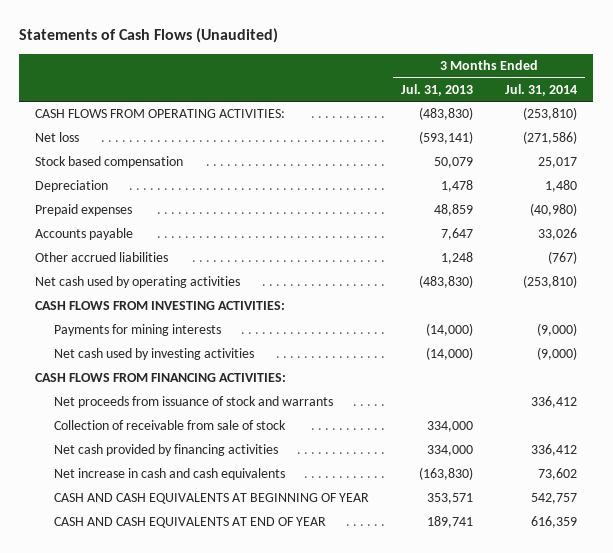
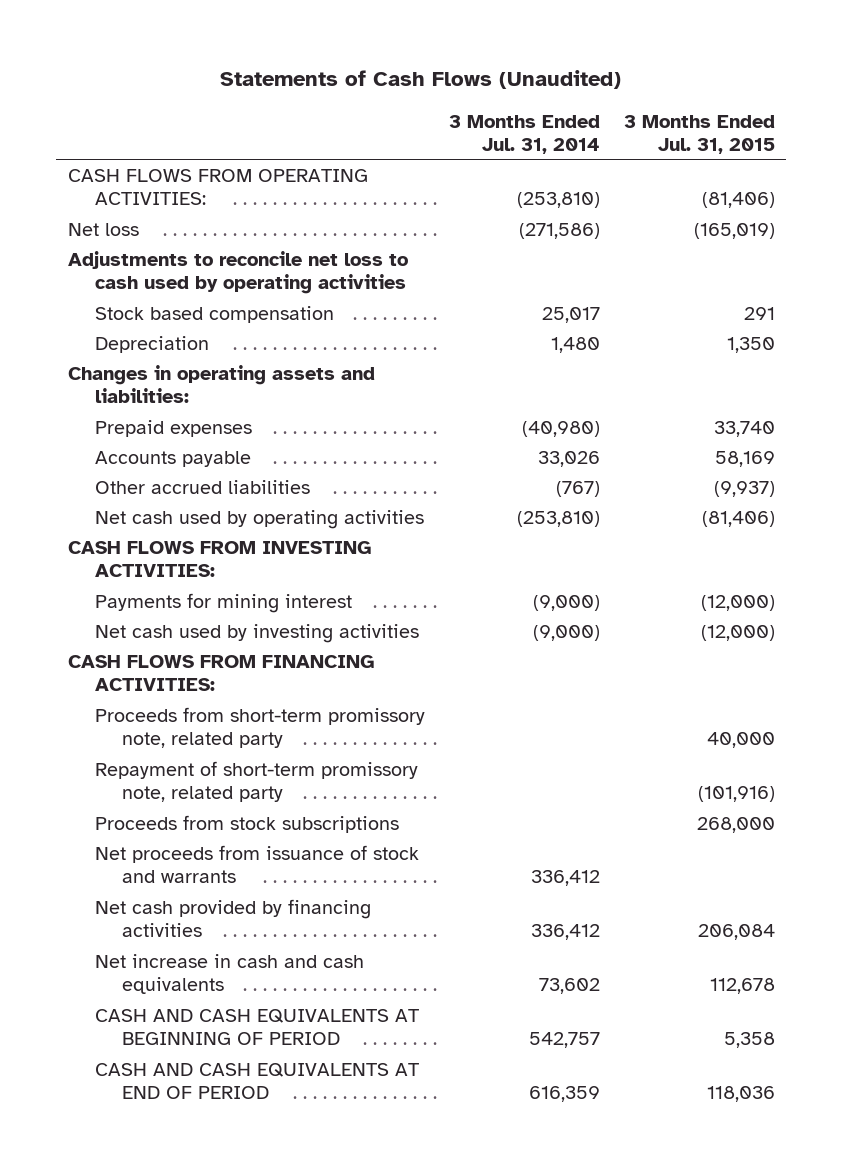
[401,83,474,96] Jul. 31, 2013 -> none
none -> [623,114,775,154] 3 Months Ended Jul. 31, 2015
none -> [68,250,409,294] Adjustments to reconcile net loss to cash used by operating activities
none -> [68,364,376,403] Changes in operating assets and liabilities:
[53,324,221,337] Payments for mining interests -> [95,592,353,613] Payments for mining interest
none -> [95,706,426,748] Proceeds from short-term promissory note, related party
none -> [95,760,419,802] Repayment of short-term promissory note, related party
none -> [95,814,400,833] Proceeds from stock subscriptions
[53,420,286,431] Collection of receivable from sale of stock -> none
[53,493,369,505] CASH AND CASH EQUIVALENTS AT BEGINNING OF YEAR -> [95,1008,420,1045] CASH AND CASH EQUIVALENTS AT BEGINNING OF PERIOD
[53,517,326,529] CASH AND CASH EQUIVALENTS AT END OF YEAR -> [95,1062,420,1099] CASH AND CASH EQUIVALENTS AT END OF PERIOD

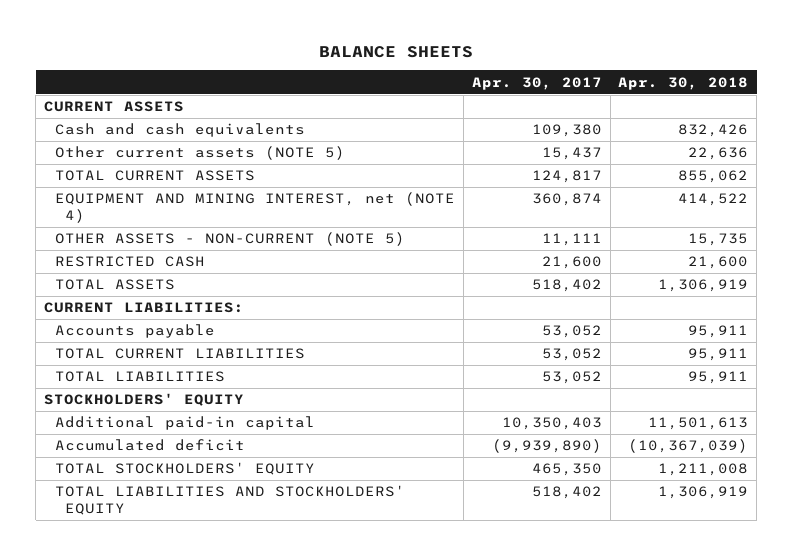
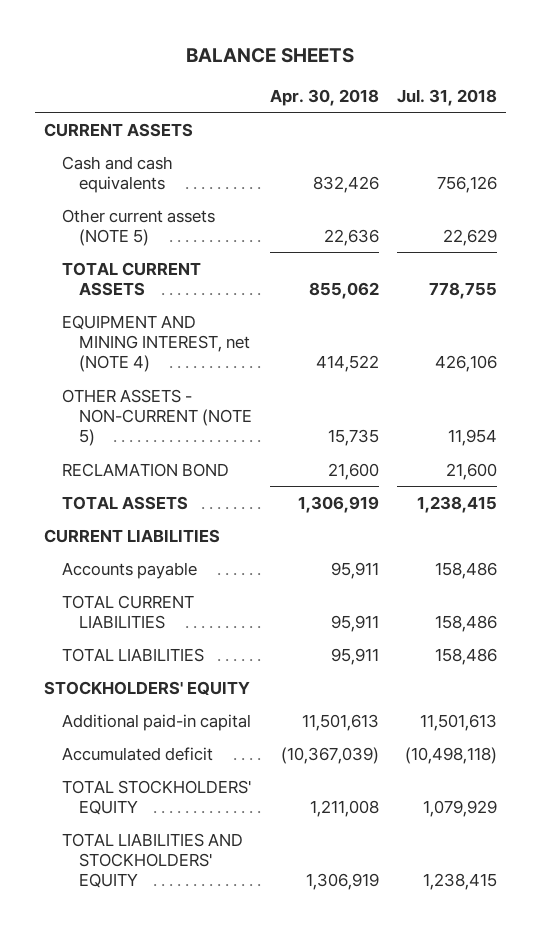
[471,76,602,90] Apr. 30, 2017 -> none
none -> [396,88,497,106] Jul. 31, 2018
[54,256,205,268] RESTRICTED CASH -> [61,462,229,477] RECLAMATION BOND
[44,302,245,314] CURRENT LIABILITIES: -> [44,528,221,543] CURRENT LIABILITIES

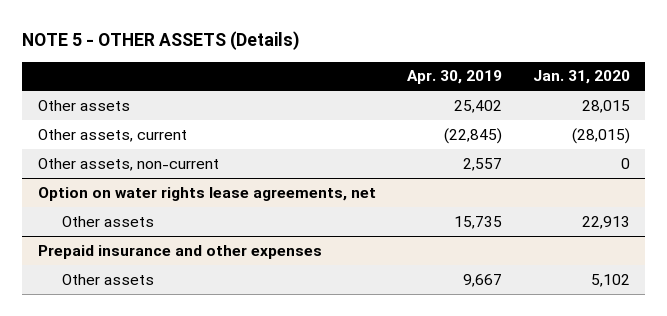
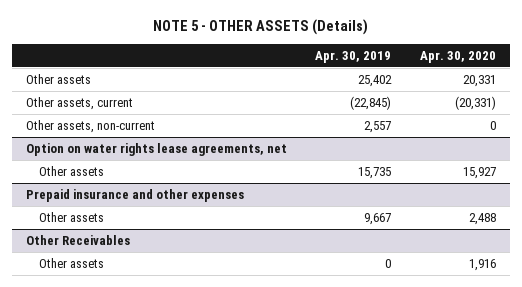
[532,70,630,85] Jan. 31, 2020 -> none
none -> [419,51,496,64] Apr. 30, 2020
none -> [25,234,130,245] Other Receivables
none -> [39,257,105,268] Other assets

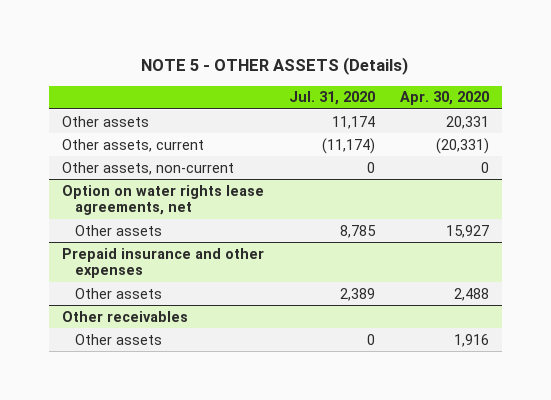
[315,51,392,64] Apr. 30, 2019 -> none
none -> [288,91,375,106] Jul. 31, 2020
[25,234,130,245] Other Receivables -> [61,310,188,322] Other receivables

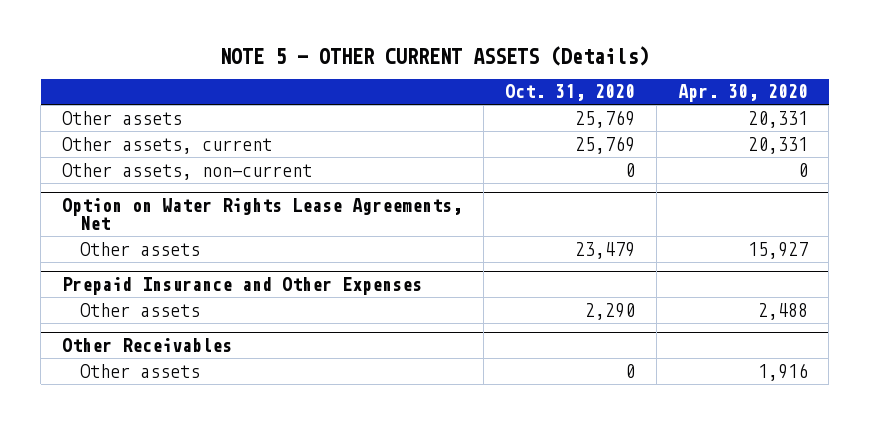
[141,57,409,76] NOTE 5 - OTHER ASSETS (Details) -> [219,45,649,66] NOTE 5 - OTHER CURRENT ASSETS (Details)
[288,91,375,106] Jul. 31, 2020 -> none
none -> [504,84,635,102] Oct. 31, 2020
[435,137,489,154] (20,331) -> [747,136,808,154] 20,331
[61,184,264,216] Option on water rights lease agreements, net -> [62,197,463,231] Option on Water Rights Lease Agreements, Net
[61,247,264,279] Prepaid insurance and other expenses -> [62,276,423,295] Prepaid Insurance and Other Expenses
[61,310,188,322] Other receivables -> [62,337,233,352] Other Receivables

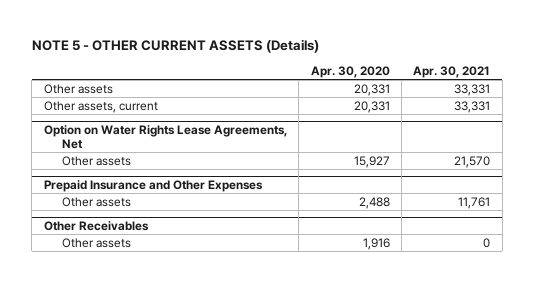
[504,84,635,102] Oct. 31, 2020 -> none
none -> [413,65,491,78] Apr. 30, 2021
[62,162,313,180] Other assets, non-current -> none

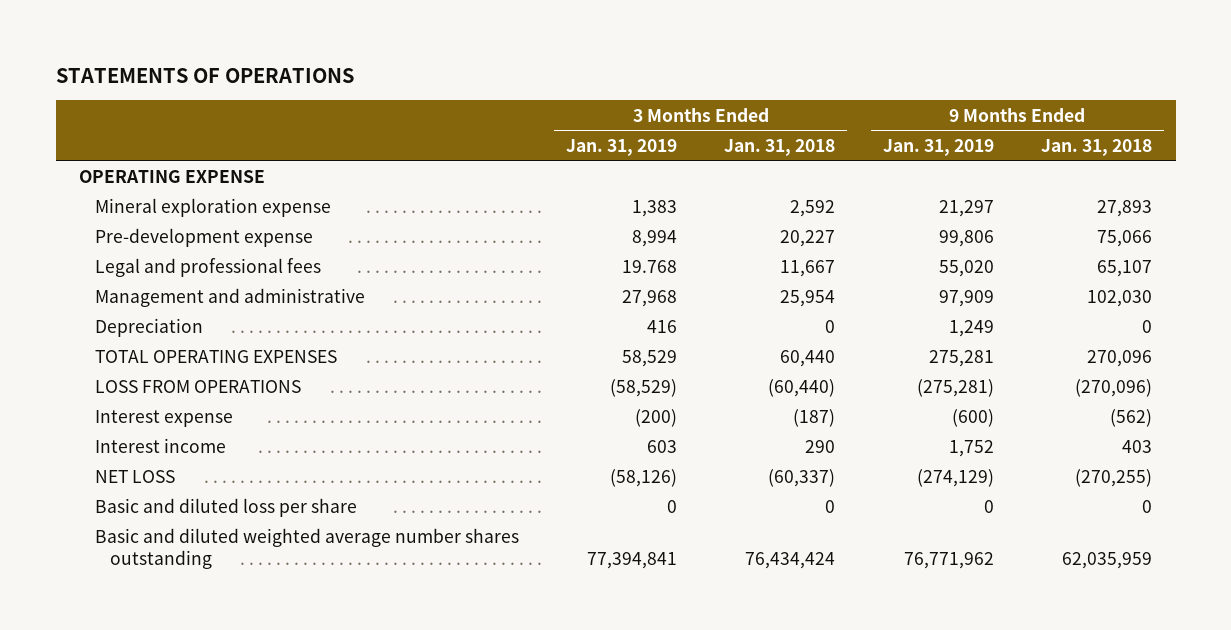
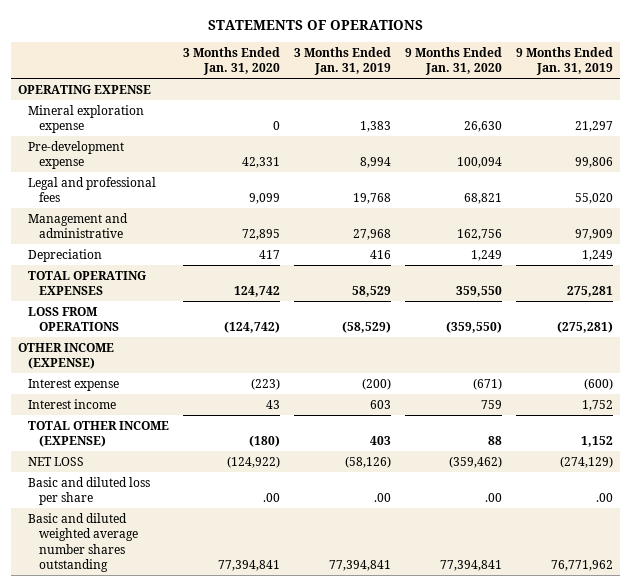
[724,138,836,156] Jan. 31, 2018 -> none
[1040,138,1152,156] Jan. 31, 2018 -> none
none -> [183,46,281,75] 3 Months Ended Jan. 31, 2020
none -> [405,46,503,75] 9 Months Ended Jan. 31, 2020
[621,260,677,274] 19.768 -> [353,193,392,205] 19,768
none -> [18,342,115,370] OTHER INCOME (EXPENSE)
none -> [28,420,170,448] TOTAL OTHER INCOME (EXPENSE)
[666,500,677,514] 0 -> [374,493,392,503] .00
[983,500,994,514] 0 -> [596,493,614,503] .00

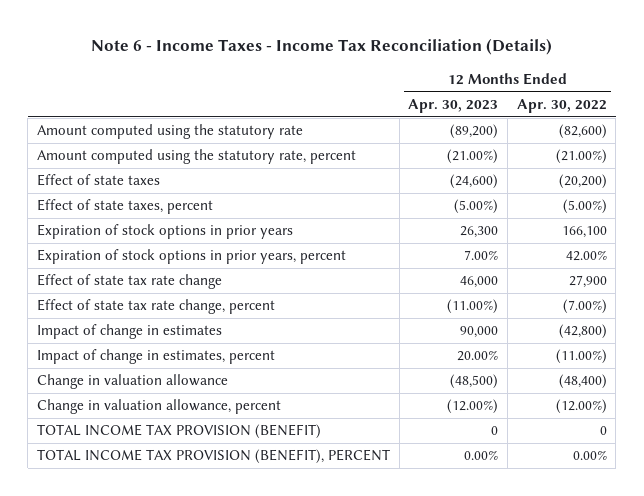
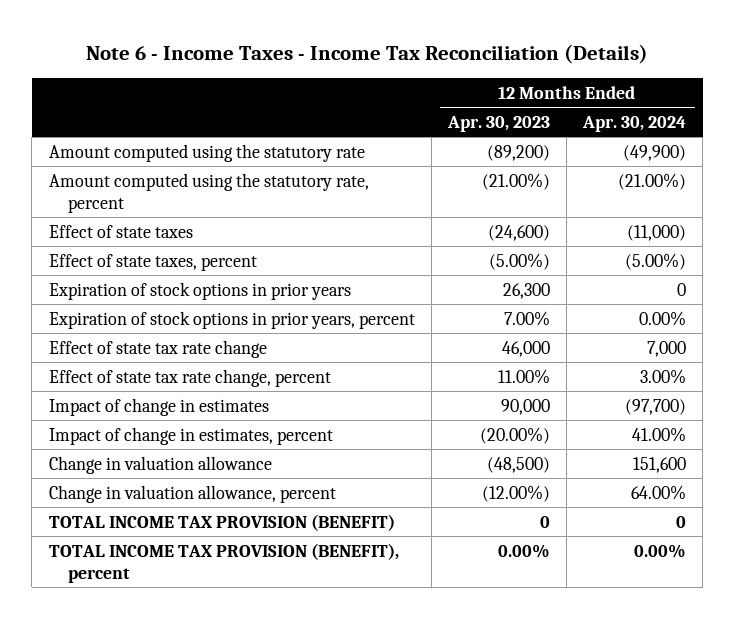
[516,98,607,113] Apr. 30, 2022 -> none
none -> [582,115,687,132] Apr. 30, 2024
[447,299,499,315] (11.00%) -> [497,368,550,384] 11.00%
[457,350,499,362] 20.00% -> [479,426,550,444] (20.00%)
[37,449,391,465] TOTAL INCOME TAX PROVISION (BENEFIT), PERCENT -> [48,542,399,583] TOTAL INCOME TAX PROVISION (BENEFIT), percent

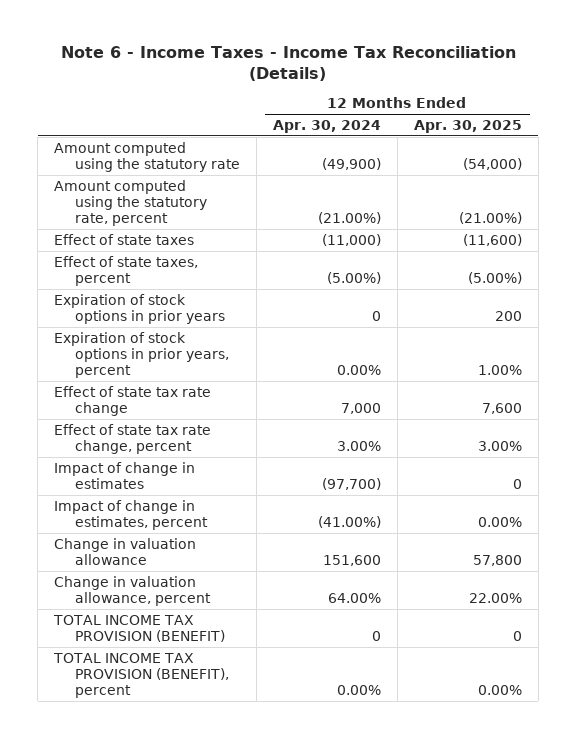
[446,115,550,132] Apr. 30, 2023 -> none
none -> [413,119,522,133] Apr. 30, 2025
[632,426,687,442] 41.00% -> [318,515,382,528] (41.00%)

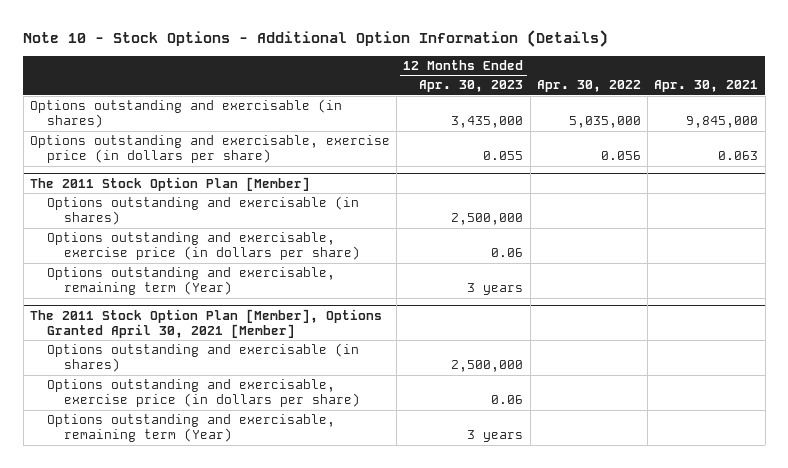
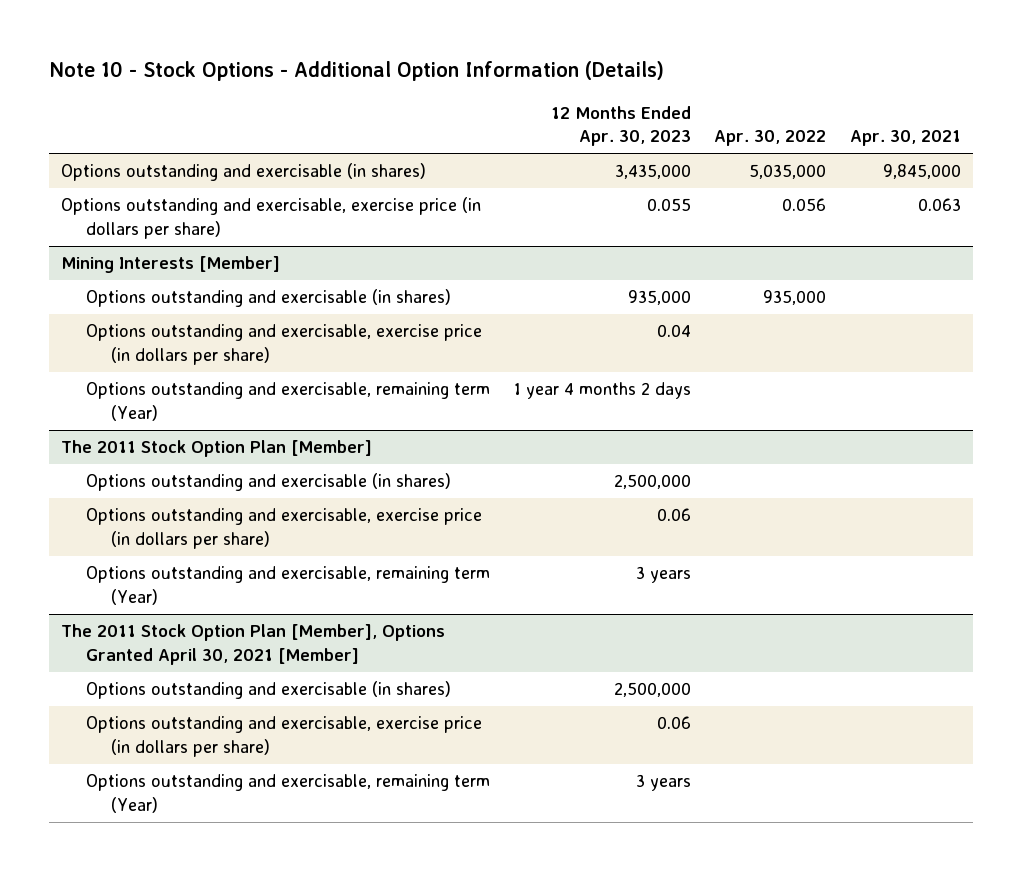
none -> [61,256,281,274] Mining Interests [Member]
none -> [85,289,451,308] Options outstanding and exercisable (in shares)
none -> [85,324,482,365] Options outstanding and exercisable, exercise price (in dollars per share)
none -> [85,382,490,421] Options outstanding and exercisable, remaining term (Year)

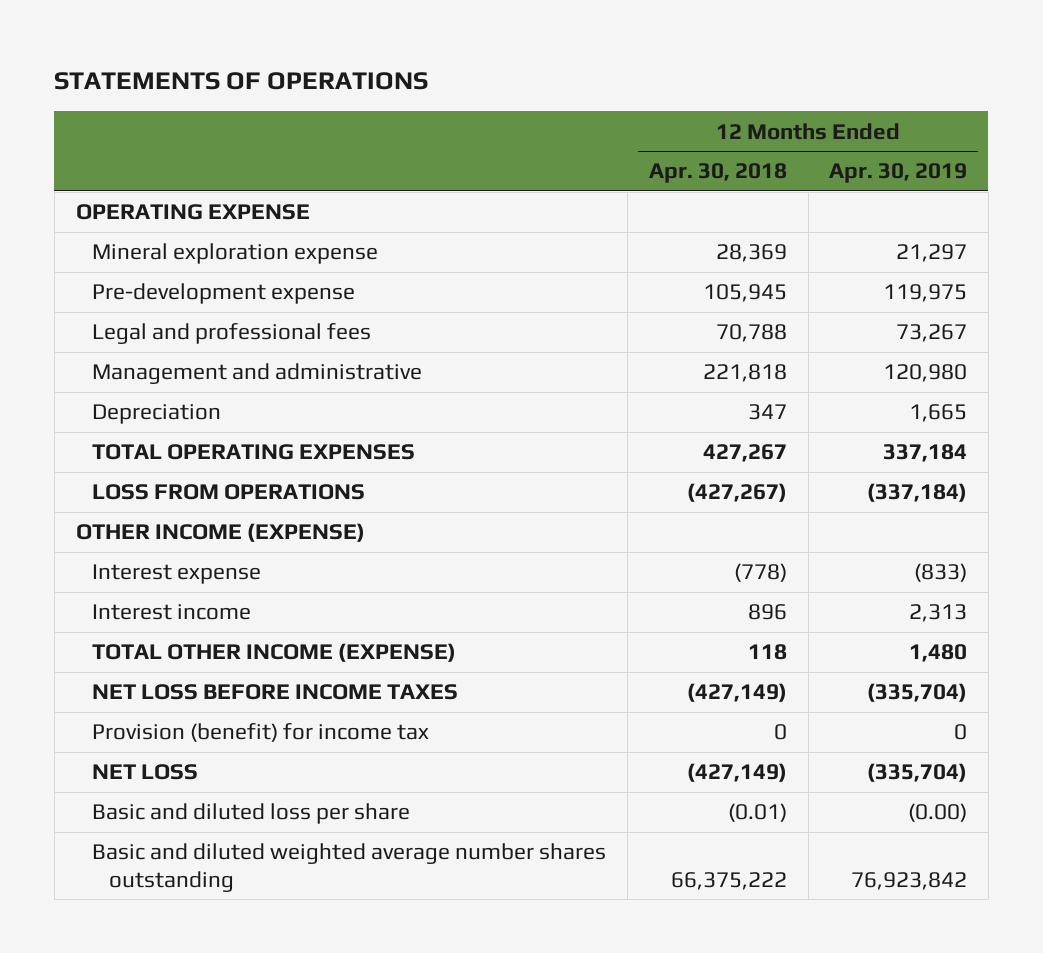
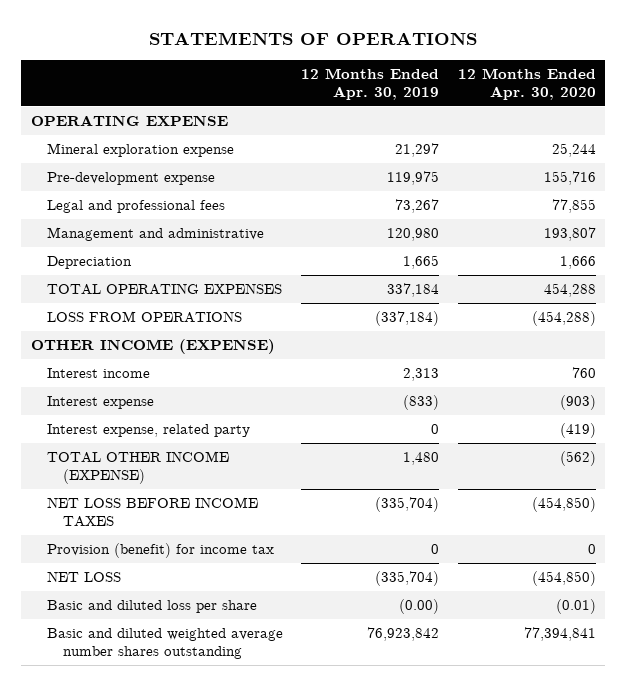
[648,163,787,184] Apr. 30, 2018 -> none
none -> [457,68,596,101] 12 Months Ended Apr. 30, 2020
[92,564,262,585] Interest expense -> [46,396,154,410] Interest expense
none -> [46,424,250,438] Interest expense, related party

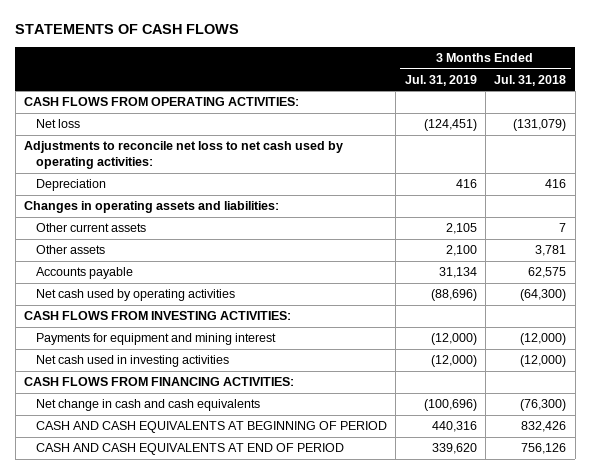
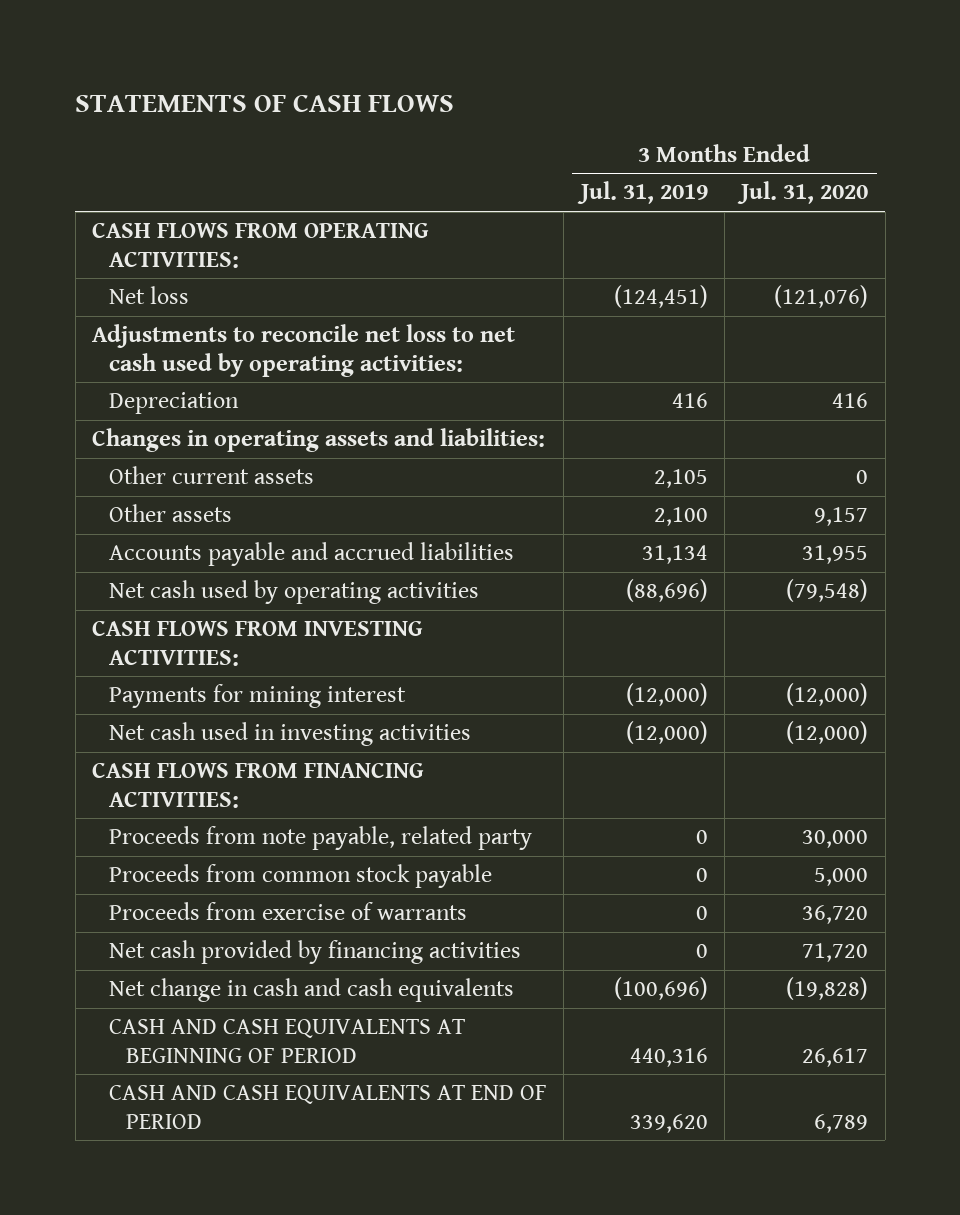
[494,74,567,86] Jul. 31, 2018 -> none
none -> [737,181,869,205] Jul. 31, 2020
[35,267,133,280] Accounts payable -> [108,542,514,567] Accounts payable and accrued liabilities
[35,333,276,346] Payments for equipment and mining interest -> [108,684,406,709] Payments for mining interest
none -> [108,826,532,851] Proceeds from note payable, related party
none -> [108,864,492,889] Proceeds from common stock payable
none -> [108,902,467,921] Proceeds from exercise of warrants
none -> [108,940,521,965] Net cash provided by financing activities

